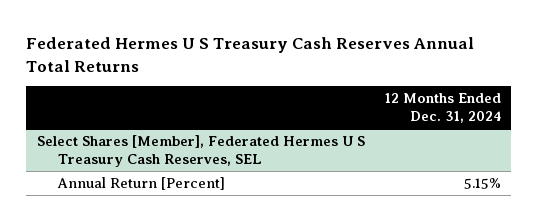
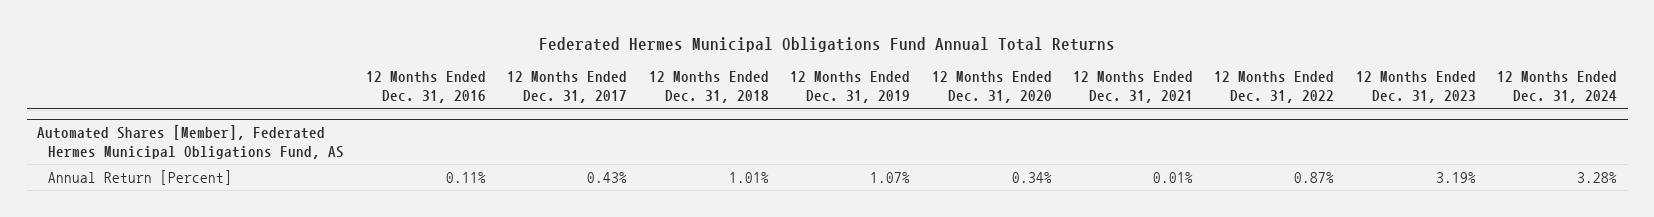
[26,37,475,72] Federated Hermes U S Treasury Cash Reserves Annual Total Returns -> [539,37,1116,53] Federated Hermes Municipal Obligations Fund Annual Total Returns
none -> [365,71,486,104] 12 Months Ended Dec. 31, 2016
none -> [507,71,628,104] 12 Months Ended Dec. 31, 2017
none -> [648,71,769,104] 12 Months Ended Dec. 31, 2018
none -> [790,71,911,104] 12 Months Ended Dec. 31, 2019
none -> [931,71,1052,104] 12 Months Ended Dec. 31, 2020
none -> [1072,71,1193,104] 12 Months Ended Dec. 31, 2021
none -> [1214,71,1335,104] 12 Months Ended Dec. 31, 2022
none -> [1355,71,1476,104] 12 Months Ended Dec. 31, 2023
[36,134,365,167] Select Shares [Member], Federated Hermes U S Treasury Cash Reserves, SEL -> none
none -> [37,125,345,160] Automated Shares [Member], Federated Hermes Municipal Obligations Fund, AS
[464,177,502,189] 5.15% -> [1577,171,1618,183] 3.28%

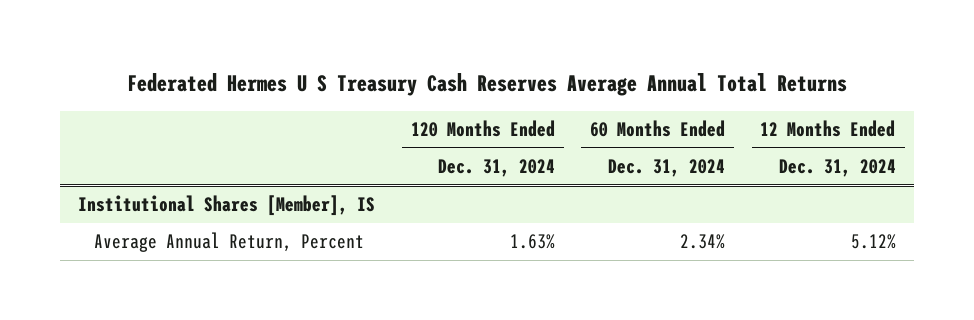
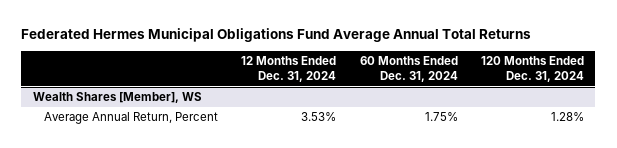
[127,73,848,97] Federated Hermes U S Treasury Cash Reserves Average Annual Total Returns -> [21,28,532,43] Federated Hermes Municipal Obligations Fund Average Annual Total Returns
[78,195,376,217] Institutional Shares [Member], IS -> none
none -> [33,92,203,104] Wealth Shares [Member], WS
[509,234,555,250] 1.63% -> [550,112,584,122] 1.28%
[680,234,726,250] 2.34% -> [424,112,458,122] 1.75%
[850,234,896,250] 5.12% -> [301,112,337,122] 3.53%

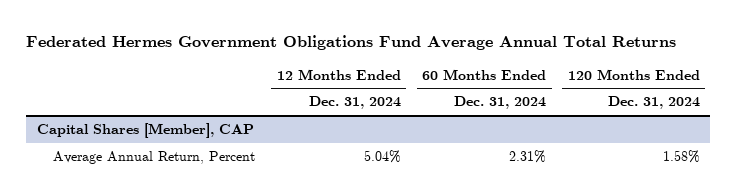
[21,28,532,43] Federated Hermes Municipal Obligations Fund Average Annual Total Returns -> [25,35,676,51] Federated Hermes Government Obligations Fund Average Annual Total Returns
[33,92,203,104] Wealth Shares [Member], WS -> none
none -> [36,123,254,139] Capital Shares [Member], CAP
[301,112,337,122] 3.53% -> [363,150,401,164] 5.04%
[424,112,458,122] 1.75% -> [509,150,547,164] 2.31%
[550,112,584,122] 1.28% -> [662,150,700,164] 1.58%

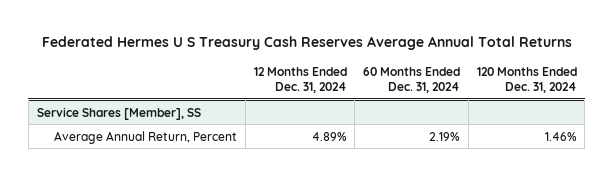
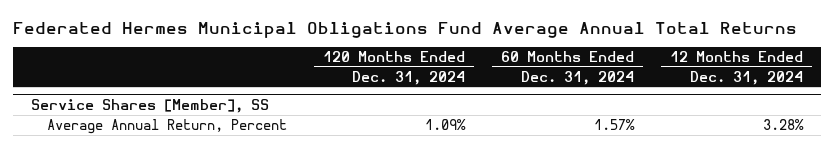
[41,36,572,51] Federated Hermes U S Treasury Cash Reserves Average Annual Total Returns -> [12,21,797,38] Federated Hermes Municipal Obligations Fund Average Annual Total Returns
[311,131,347,141] 4.89% -> [763,118,805,130] 3.28%
[429,131,461,141] 2.19% -> [594,118,636,130] 1.57%
[544,131,577,141] 1.46% -> [425,118,467,130] 1.09%

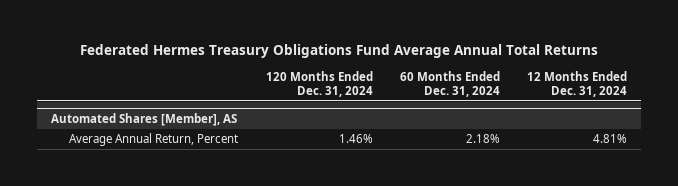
[12,21,797,38] Federated Hermes Municipal Obligations Fund Average Annual Total Returns -> [79,44,598,59] Federated Hermes Treasury Obligations Fund Average Annual Total Returns
[30,98,269,113] Service Shares [Member], SS -> none
none -> [50,113,237,127] Automated Shares [Member], AS
[425,118,467,130] 1.09% -> [338,134,373,144] 1.46%
[594,118,636,130] 1.57% -> [465,134,500,144] 2.18%
[763,118,805,130] 3.28% -> [592,134,627,144] 4.81%

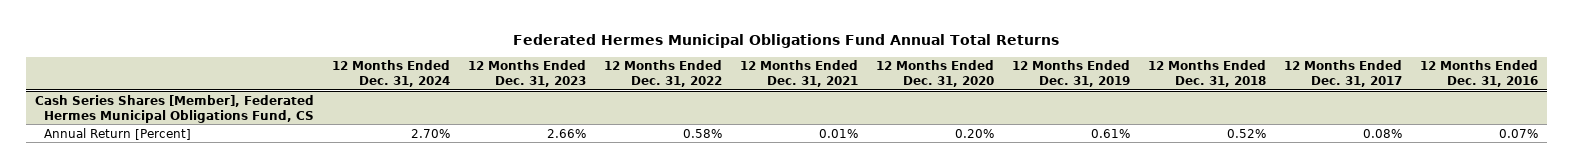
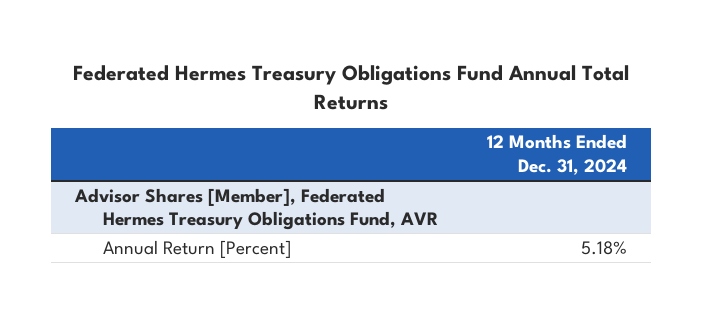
[513,33,1060,48] Federated Hermes Municipal Obligations Fund Annual Total Returns -> [73,64,630,111] Federated Hermes Treasury Obligations Fund Annual Total Returns
[467,60,586,88] 12 Months Ended Dec. 31, 2023 -> none
[603,60,722,88] 12 Months Ended Dec. 31, 2022 -> none
[739,60,858,88] 12 Months Ended Dec. 31, 2021 -> none
[875,60,994,88] 12 Months Ended Dec. 31, 2020 -> none
[1011,60,1130,88] 12 Months Ended Dec. 31, 2019 -> none
[1147,60,1266,88] 12 Months Ended Dec. 31, 2018 -> none
[1283,60,1402,88] 12 Months Ended Dec. 31, 2017 -> none
[1419,60,1538,88] 12 Months Ended Dec. 31, 2016 -> none
[34,94,314,123] Cash Series Shares [Member], Federated Hermes Municipal Obligations Fund, CS -> none
none -> [74,187,438,231] Advisor Shares [Member], Federated Hermes Treasury Obligations Fund, AVR
[410,128,450,138] 2.70% -> [580,240,627,255] 5.18%

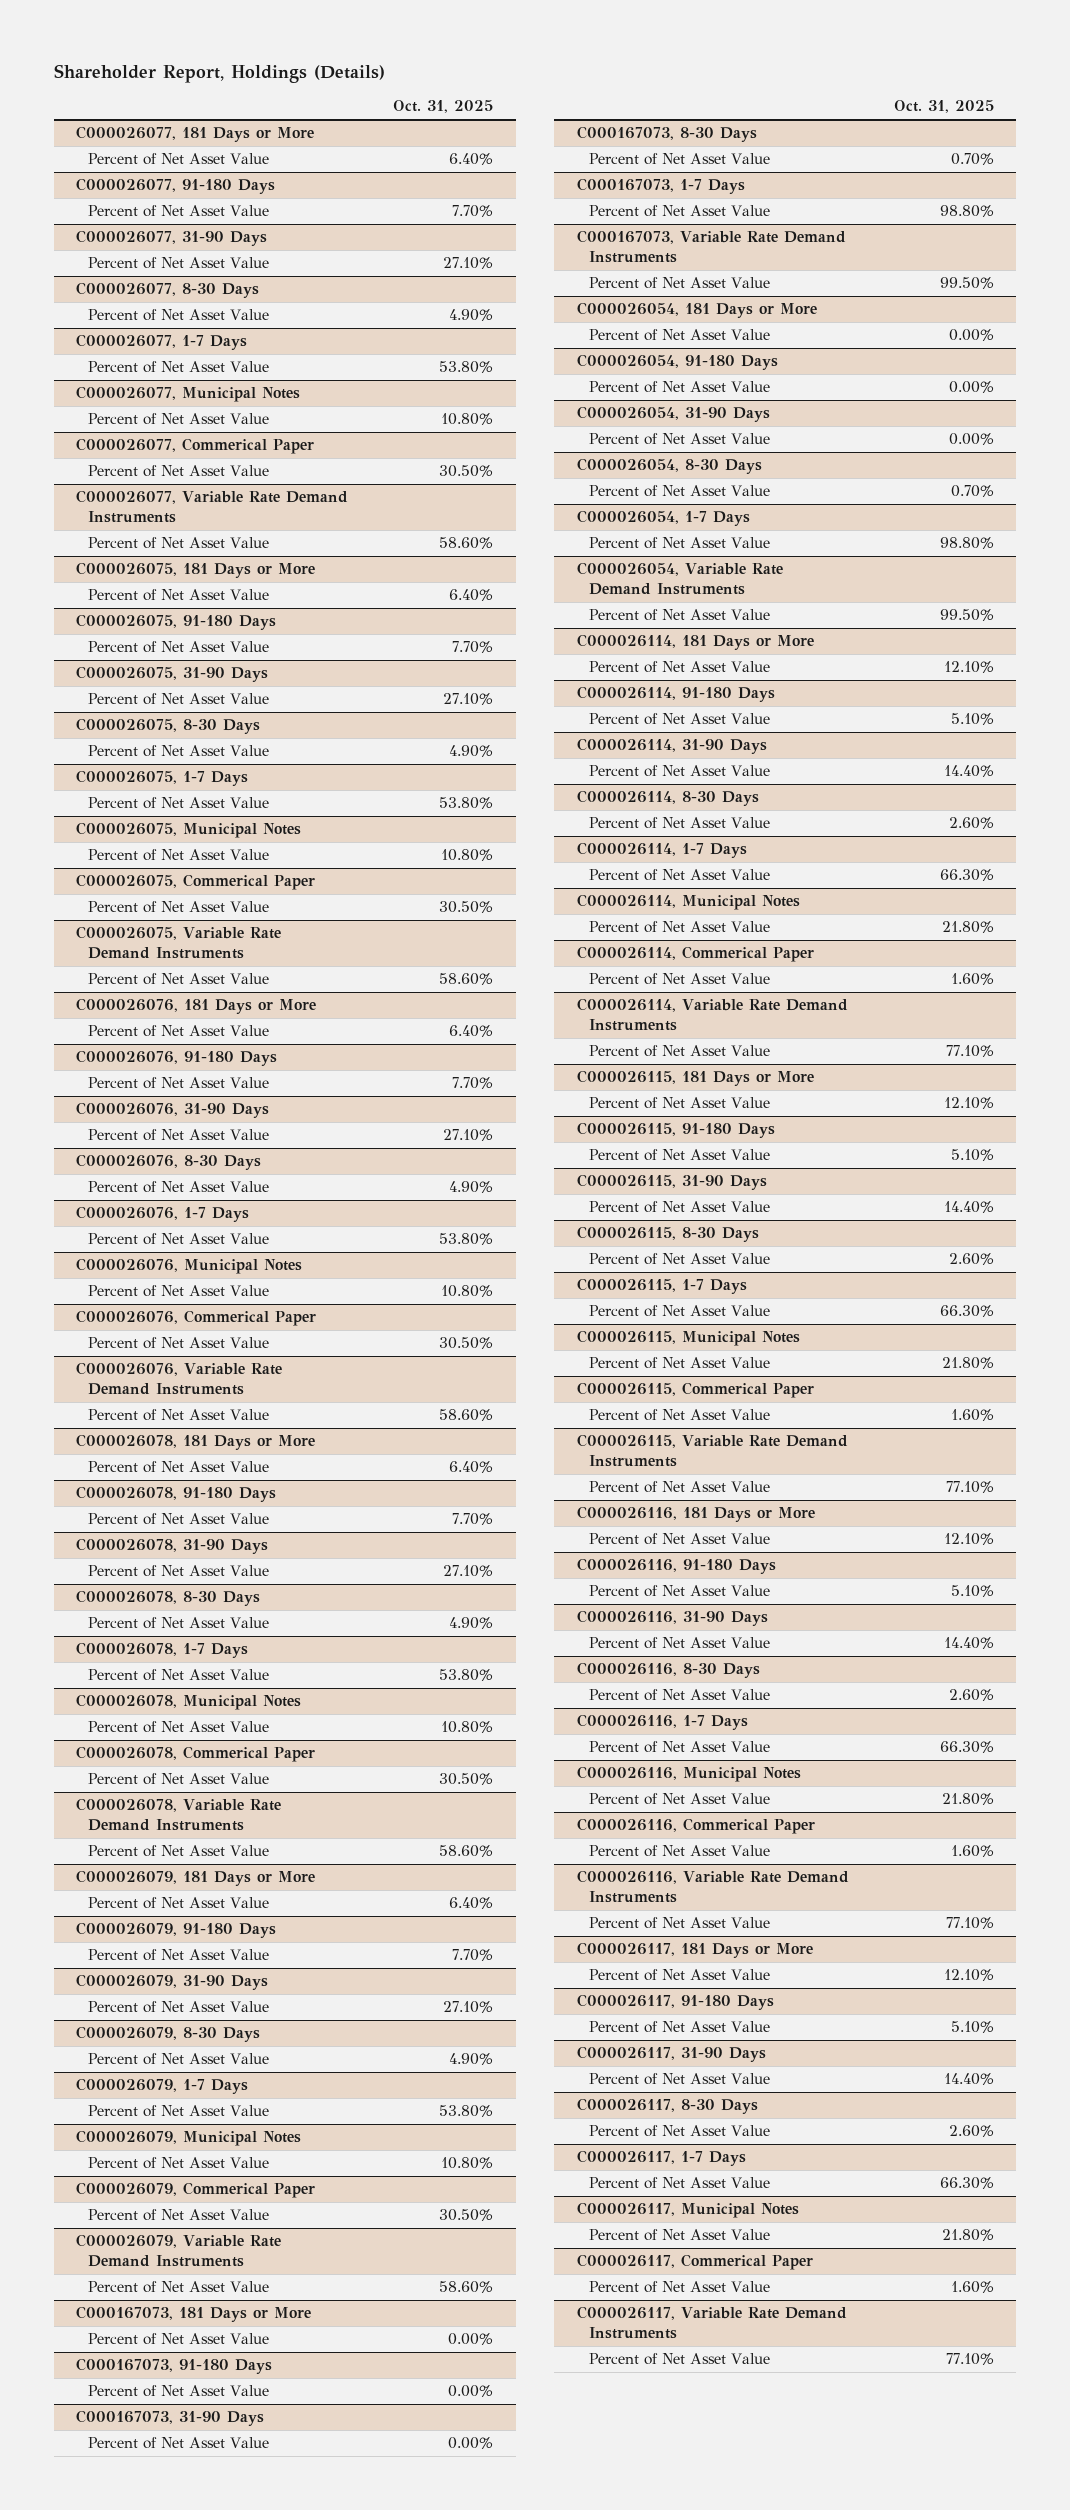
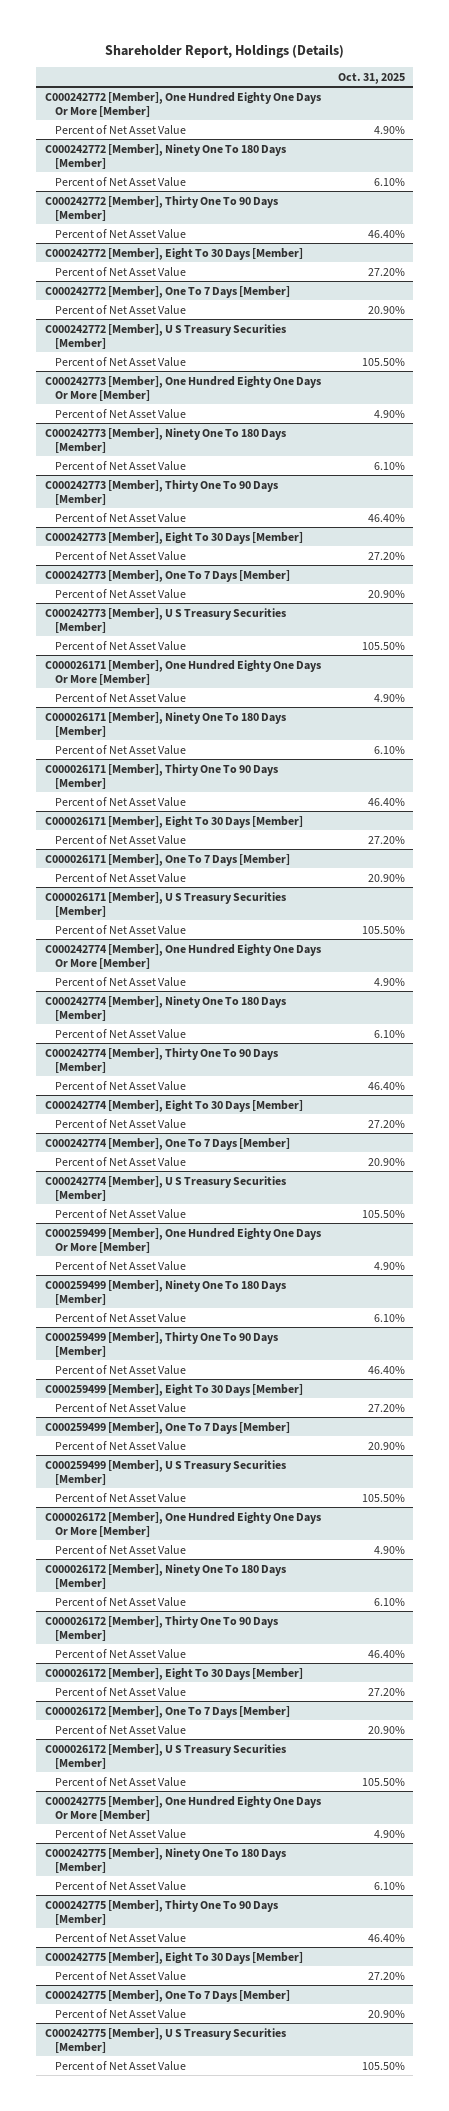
[76,126,315,143] C000026077, 181 Days or More -> none
[87,153,269,166] Percent of Net Asset Value -> none
[76,178,276,195] C000026077, 91-180 Days -> none
[87,205,269,218] Percent of Net Asset Value -> none
[76,230,268,247] C000026077, 31-90 Days -> none
[87,257,269,270] Percent of Net Asset Value -> none
[76,282,260,299] C000026077, 8-30 Days -> none
none -> [44,91,321,117] C000242772 [Member], One Hundred Eighty One Days Or More [Member]
[76,334,248,351] C000026077, 1-7 Days -> none
[76,386,301,403] C000026077, Municipal Notes -> none
[76,438,315,455] C000026077, Commerical Paper -> none
[76,490,349,524] C000026077, Variable Rate Demand Instruments -> none
[76,562,316,579] C000026075, 181 Days or More -> none
[76,614,277,631] C000026075, 91-180 Days -> none
[87,641,269,654] Percent of Net Asset Value -> none
[76,666,269,683] C000026075, 31-90 Days -> none
[87,693,269,706] Percent of Net Asset Value -> none
[76,718,261,735] C000026075, 8-30 Days -> none
none -> [44,143,286,169] C000242772 [Member], Ninety One To 180 Days [Member]
[439,361,494,374] 53.80% -> [373,177,405,186] 6.10%
none -> [44,195,278,221] C000242772 [Member], Thirty One To 90 Days [Member]
[441,413,494,426] 10.80% -> [367,229,405,238] 46.40%
none -> [44,247,303,260] C000242772 [Member], Eight To 30 Days [Member]
[439,465,494,478] 30.50% -> [367,267,405,276] 27.20%
none -> [44,285,290,298] C000242772 [Member], One To 7 Days [Member]
[439,537,494,550] 58.60% -> [367,305,405,314] 20.90%
none -> [44,323,286,349] C000242772 [Member], U S Treasury Securities [Member]
[449,589,494,602] 6.40% -> [361,357,405,366] 105.50%
none -> [44,375,321,401] C000242773 [Member], One Hundred Eighty One Days Or More [Member]
[76,770,249,787] C000026075, 1-7 Days -> none
[76,822,302,839] C000026075, Municipal Notes -> none
[76,874,316,891] C000026075, Commerical Paper -> none
[76,926,282,960] C000026075, Variable Rate Demand Instruments -> none
[76,998,317,1015] C000026076, 181 Days or More -> none
[76,1050,278,1067] C000026076, 91-180 Days -> none
[87,1077,269,1090] Percent of Net Asset Value -> none
[76,1102,270,1119] C000026076, 31-90 Days -> none
[87,1129,269,1142] Percent of Net Asset Value -> none
[76,1154,262,1171] C000026076, 8-30 Days -> none
none -> [44,427,286,453] C000242773 [Member], Ninety One To 180 Days [Member]
[439,797,494,810] 53.80% -> [373,461,405,470] 6.10%
none -> [44,479,278,505] C000242773 [Member], Thirty One To 90 Days [Member]
[441,849,494,862] 10.80% -> [367,513,405,522] 46.40%
none -> [44,531,303,544] C000242773 [Member], Eight To 30 Days [Member]
[439,901,494,914] 30.50% -> [367,551,405,560] 27.20%
none -> [44,569,290,582] C000242773 [Member], One To 7 Days [Member]
[439,973,494,986] 58.60% -> [367,589,405,598] 20.90%
none -> [44,607,286,633] C000242773 [Member], U S Treasury Securities [Member]
[449,1025,494,1038] 6.40% -> [361,641,405,650] 105.50%
none -> [44,659,321,685] C000026171 [Member], One Hundred Eighty One Days Or More [Member]
[76,1206,250,1223] C000026076, 1-7 Days -> none
[76,1258,303,1275] C000026076, Municipal Notes -> none
[76,1310,317,1327] C000026076, Commerical Paper -> none
[76,1362,283,1396] C000026076, Variable Rate Demand Instruments -> none
[76,1434,316,1451] C000026078, 181 Days or More -> none
[76,1486,277,1503] C000026078, 91-180 Days -> none
[87,1513,269,1526] Percent of Net Asset Value -> none
[76,1538,269,1555] C000026078, 31-90 Days -> none
[87,1565,269,1578] Percent of Net Asset Value -> none
[76,1590,261,1607] C000026078, 8-30 Days -> none
none -> [44,711,286,737] C000026171 [Member], Ninety One To 180 Days [Member]
[439,1233,494,1246] 53.80% -> [373,745,405,754] 6.10%
none -> [44,763,278,789] C000026171 [Member], Thirty One To 90 Days [Member]
[441,1285,494,1298] 10.80% -> [367,797,405,806] 46.40%
none -> [44,815,303,828] C000026171 [Member], Eight To 30 Days [Member]
[439,1337,494,1350] 30.50% -> [367,835,405,844] 27.20%
none -> [44,853,290,866] C000026171 [Member], One To 7 Days [Member]
[439,1409,494,1422] 58.60% -> [367,873,405,882] 20.90%
none -> [44,891,286,917] C000026171 [Member], U S Treasury Securities [Member]
[449,1461,494,1474] 6.40% -> [361,925,405,934] 105.50%
none -> [44,943,321,969] C000242774 [Member], One Hundred Eighty One Days Or More [Member]
[76,1642,249,1659] C000026078, 1-7 Days -> none
[76,1694,302,1711] C000026078, Municipal Notes -> none
[76,1746,316,1763] C000026078, Commerical Paper -> none
[76,1798,282,1832] C000026078, Variable Rate Demand Instruments -> none
[76,1870,316,1887] C000026079, 181 Days or More -> none
[76,1922,277,1939] C000026079, 91-180 Days -> none
[87,1949,269,1962] Percent of Net Asset Value -> none
[76,1974,269,1991] C000026079, 31-90 Days -> none
[87,2001,269,2014] Percent of Net Asset Value -> none
[76,2026,261,2043] C000026079, 8-30 Days -> none
none -> [44,995,286,1021] C000242774 [Member], Ninety One To 180 Days [Member]
[439,1669,494,1682] 53.80% -> [373,1029,405,1038] 6.10%
none -> [44,1047,278,1073] C000242774 [Member], Thirty One To 90 Days [Member]
[441,1721,494,1734] 10.80% -> [367,1081,405,1090] 46.40%
none -> [44,1099,303,1112] C000242774 [Member], Eight To 30 Days [Member]
[439,1773,494,1786] 30.50% -> [367,1119,405,1128] 27.20%
none -> [44,1137,290,1150] C000242774 [Member], One To 7 Days [Member]
[439,1845,494,1858] 58.60% -> [367,1157,405,1166] 20.90%
none -> [44,1175,286,1201] C000242774 [Member], U S Treasury Securities [Member]
[449,1897,494,1910] 6.40% -> [361,1209,405,1218] 105.50%
none -> [44,1227,321,1253] C000259499 [Member], One Hundred Eighty One Days Or More [Member]
[76,2078,249,2095] C000026079, 1-7 Days -> none
[76,2130,302,2147] C000026079, Municipal Notes -> none
[76,2182,316,2199] C000026079, Commerical Paper -> none
[76,2234,282,2268] C000026079, Variable Rate Demand Instruments -> none
[76,2306,312,2323] C000167073, 181 Days or More -> none
[76,2358,273,2375] C000167073, 91-180 Days -> none
[76,2410,265,2427] C000167073, 31-90 Days -> none
[576,126,757,143] C000167073, 8-30 Days -> none
[576,178,745,195] C000167073, 1-7 Days -> none
[576,230,846,264] C000167073, Variable Rate Demand Instruments -> none
[576,302,817,319] C000026054, 181 Days or More -> none
[576,354,778,371] C000026054, 91-180 Days -> none
[576,406,770,423] C000026054, 31-90 Days -> none
[576,458,762,475] C000026054, 8-30 Days -> none
[576,510,750,527] C000026054, 1-7 Days -> none
[576,562,783,596] C000026054, Variable Rate Demand Instruments -> none
[576,634,814,651] C000026114, 181 Days or More -> none
[576,686,775,703] C000026114, 91-180 Days -> none
[588,713,770,726] Percent of Net Asset Value -> none
[576,738,767,755] C000026114, 31-90 Days -> none
[588,765,770,778] Percent of Net Asset Value -> none
[576,790,759,807] C000026114, 8-30 Days -> none
[588,817,770,830] Percent of Net Asset Value -> none
[576,842,747,859] C000026114, 1-7 Days -> none
[588,869,770,882] Percent of Net Asset Value -> none
[576,894,800,911] C000026114, Municipal Notes -> none
[588,921,770,934] Percent of Net Asset Value -> none
[576,946,814,963] C000026114, Commerical Paper -> none
[588,973,770,986] Percent of Net Asset Value -> none
[576,998,848,1032] C000026114, Variable Rate Demand Instruments -> none
[588,1045,770,1058] Percent of Net Asset Value -> none
[576,1070,814,1087] C000026115, 181 Days or More -> none
[588,1097,770,1110] Percent of Net Asset Value -> none
[576,1122,775,1139] C000026115, 91-180 Days -> none
[588,1149,770,1162] Percent of Net Asset Value -> none
[576,1174,767,1191] C000026115, 31-90 Days -> none
[588,1201,770,1214] Percent of Net Asset Value -> none
[576,1226,759,1243] C000026115, 8-30 Days -> none
[588,1253,770,1266] Percent of Net Asset Value -> none
[576,1278,747,1295] C000026115, 1-7 Days -> none
[588,1305,770,1318] Percent of Net Asset Value -> none
[576,1330,800,1347] C000026115, Municipal Notes -> none
[588,1357,770,1370] Percent of Net Asset Value -> none
[576,1382,814,1399] C000026115, Commerical Paper -> none
[588,1409,770,1422] Percent of Net Asset Value -> none
[576,1434,848,1468] C000026115, Variable Rate Demand Instruments -> none
[588,1481,770,1494] Percent of Net Asset Value -> none
[576,1506,815,1523] C000026116, 181 Days or More -> none
[588,1533,770,1546] Percent of Net Asset Value -> none
[576,1558,776,1575] C000026116, 91-180 Days -> none
[588,1585,770,1598] Percent of Net Asset Value -> none
[576,1610,768,1627] C000026116, 31-90 Days -> none
[588,1637,770,1650] Percent of Net Asset Value -> none
[576,1662,760,1679] C000026116, 8-30 Days -> none
[588,1689,770,1702] Percent of Net Asset Value -> none
[576,1714,748,1731] C000026116, 1-7 Days -> none
[588,1741,770,1754] Percent of Net Asset Value -> none
[576,1766,801,1783] C000026116, Municipal Notes -> none
[588,1793,770,1806] Percent of Net Asset Value -> none
[576,1818,815,1835] C000026116, Commerical Paper -> none
[588,1845,770,1858] Percent of Net Asset Value -> none
[576,1870,849,1904] C000026116, Variable Rate Demand Instruments -> none
[588,1917,770,1930] Percent of Net Asset Value -> none
[576,1942,813,1959] C000026117, 181 Days or More -> none
[588,1969,770,1982] Percent of Net Asset Value -> none
[576,1994,774,2011] C000026117, 91-180 Days -> none
[588,2021,770,2034] Percent of Net Asset Value -> none
[576,2046,766,2063] C000026117, 31-90 Days -> none
[588,2073,770,2086] Percent of Net Asset Value -> none
[576,2098,758,2115] C000026117, 8-30 Days -> none
[588,2125,770,2138] Percent of Net Asset Value -> none
[576,2150,746,2167] C000026117, 1-7 Days -> none
[588,2177,770,2190] Percent of Net Asset Value -> none
[576,2202,799,2219] C000026117, Municipal Notes -> none
[588,2229,770,2242] Percent of Net Asset Value -> none
[576,2254,813,2271] C000026117, Commerical Paper -> none
[588,2281,770,2294] Percent of Net Asset Value -> none
[576,2306,847,2340] C000026117, Variable Rate Demand Instruments -> none
[588,2353,770,2366] Percent of Net Asset Value -> none
none -> [44,1279,286,1305] C000259499 [Member], Ninety One To 180 Days [Member]
[439,2105,494,2118] 53.80% -> [373,1313,405,1322] 6.10%
none -> [44,1331,278,1357] C000259499 [Member], Thirty One To 90 Days [Member]
[441,2157,494,2170] 10.80% -> [367,1365,405,1374] 46.40%
none -> [44,1383,303,1396] C000259499 [Member], Eight To 30 Days [Member]
[439,2209,494,2222] 30.50% -> [367,1403,405,1412] 27.20%
none -> [44,1421,290,1434] C000259499 [Member], One To 7 Days [Member]
[439,2281,494,2294] 58.60% -> [367,1441,405,1450] 20.90%
none -> [44,1459,286,1485] C000259499 [Member], U S Treasury Securities [Member]
[448,2333,494,2346] 0.00% -> [361,1493,405,1502] 105.50%
none -> [44,1511,321,1537] C000026172 [Member], One Hundred Eighty One Days Or More [Member]
[448,2385,494,2398] 0.00% -> [373,1545,405,1554] 4.90%
none -> [44,1563,286,1589] C000026172 [Member], Ninety One To 180 Days [Member]
[448,2437,494,2450] 0.00% -> [373,1597,405,1606] 6.10%
none -> [44,1615,278,1641] C000026172 [Member], Thirty One To 90 Days [Member]
[950,153,994,166] 0.70% -> [367,1649,405,1658] 46.40%
none -> [44,1667,303,1680] C000026172 [Member], Eight To 30 Days [Member]
[939,205,994,218] 98.80% -> [367,1687,405,1696] 27.20%
none -> [44,1705,290,1718] C000026172 [Member], One To 7 Days [Member]
[939,277,994,290] 99.50% -> [367,1725,405,1734] 20.90%
none -> [44,1743,286,1769] C000026172 [Member], U S Treasury Securities [Member]
[948,329,994,342] 0.00% -> [361,1777,405,1786] 105.50%
none -> [44,1795,321,1821] C000242775 [Member], One Hundred Eighty One Days Or More [Member]
[948,381,994,394] 0.00% -> [373,1829,405,1838] 4.90%
none -> [44,1847,286,1873] C000242775 [Member], Ninety One To 180 Days [Member]
[948,433,994,446] 0.00% -> [373,1881,405,1890] 6.10%
none -> [44,1899,278,1925] C000242775 [Member], Thirty One To 90 Days [Member]
[950,485,994,498] 0.70% -> [367,1933,405,1942] 46.40%
none -> [44,1951,303,1964] C000242775 [Member], Eight To 30 Days [Member]
[939,537,994,550] 98.80% -> [367,1971,405,1980] 27.20%
none -> [44,1989,290,2002] C000242775 [Member], One To 7 Days [Member]
[939,609,994,622] 99.50% -> [367,2009,405,2018] 20.90%
none -> [44,2027,286,2053] C000242775 [Member], U S Treasury Securities [Member]
[943,661,994,674] 12.10% -> [361,2061,405,2070] 105.50%

